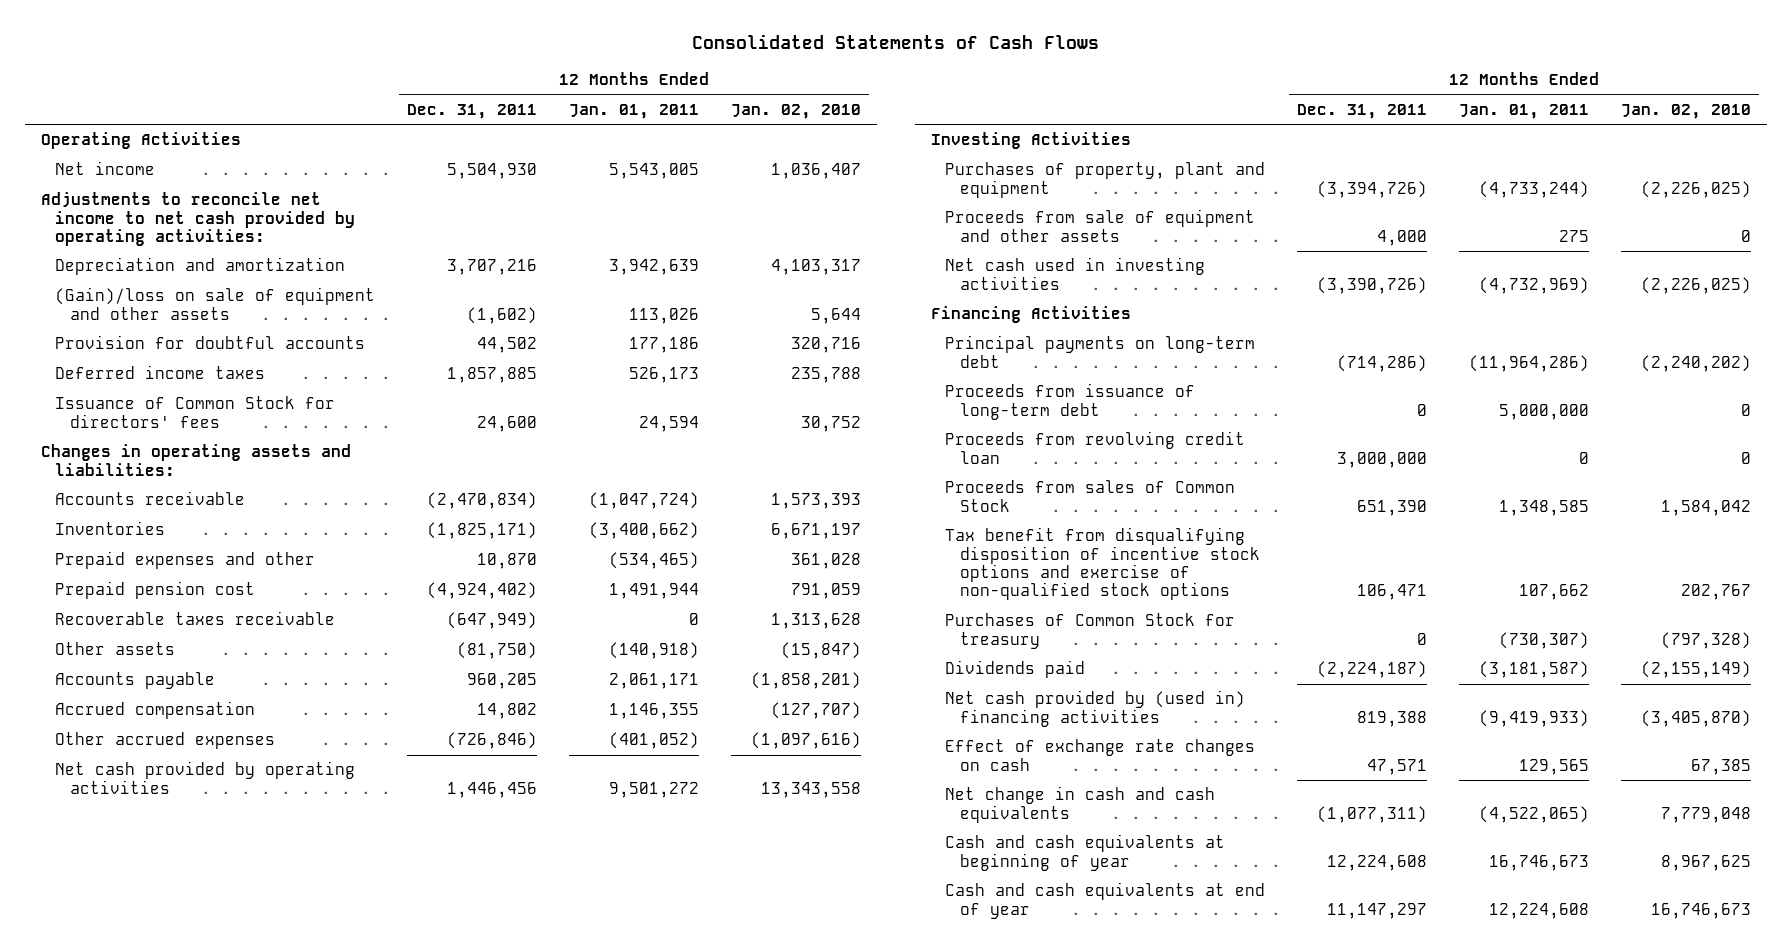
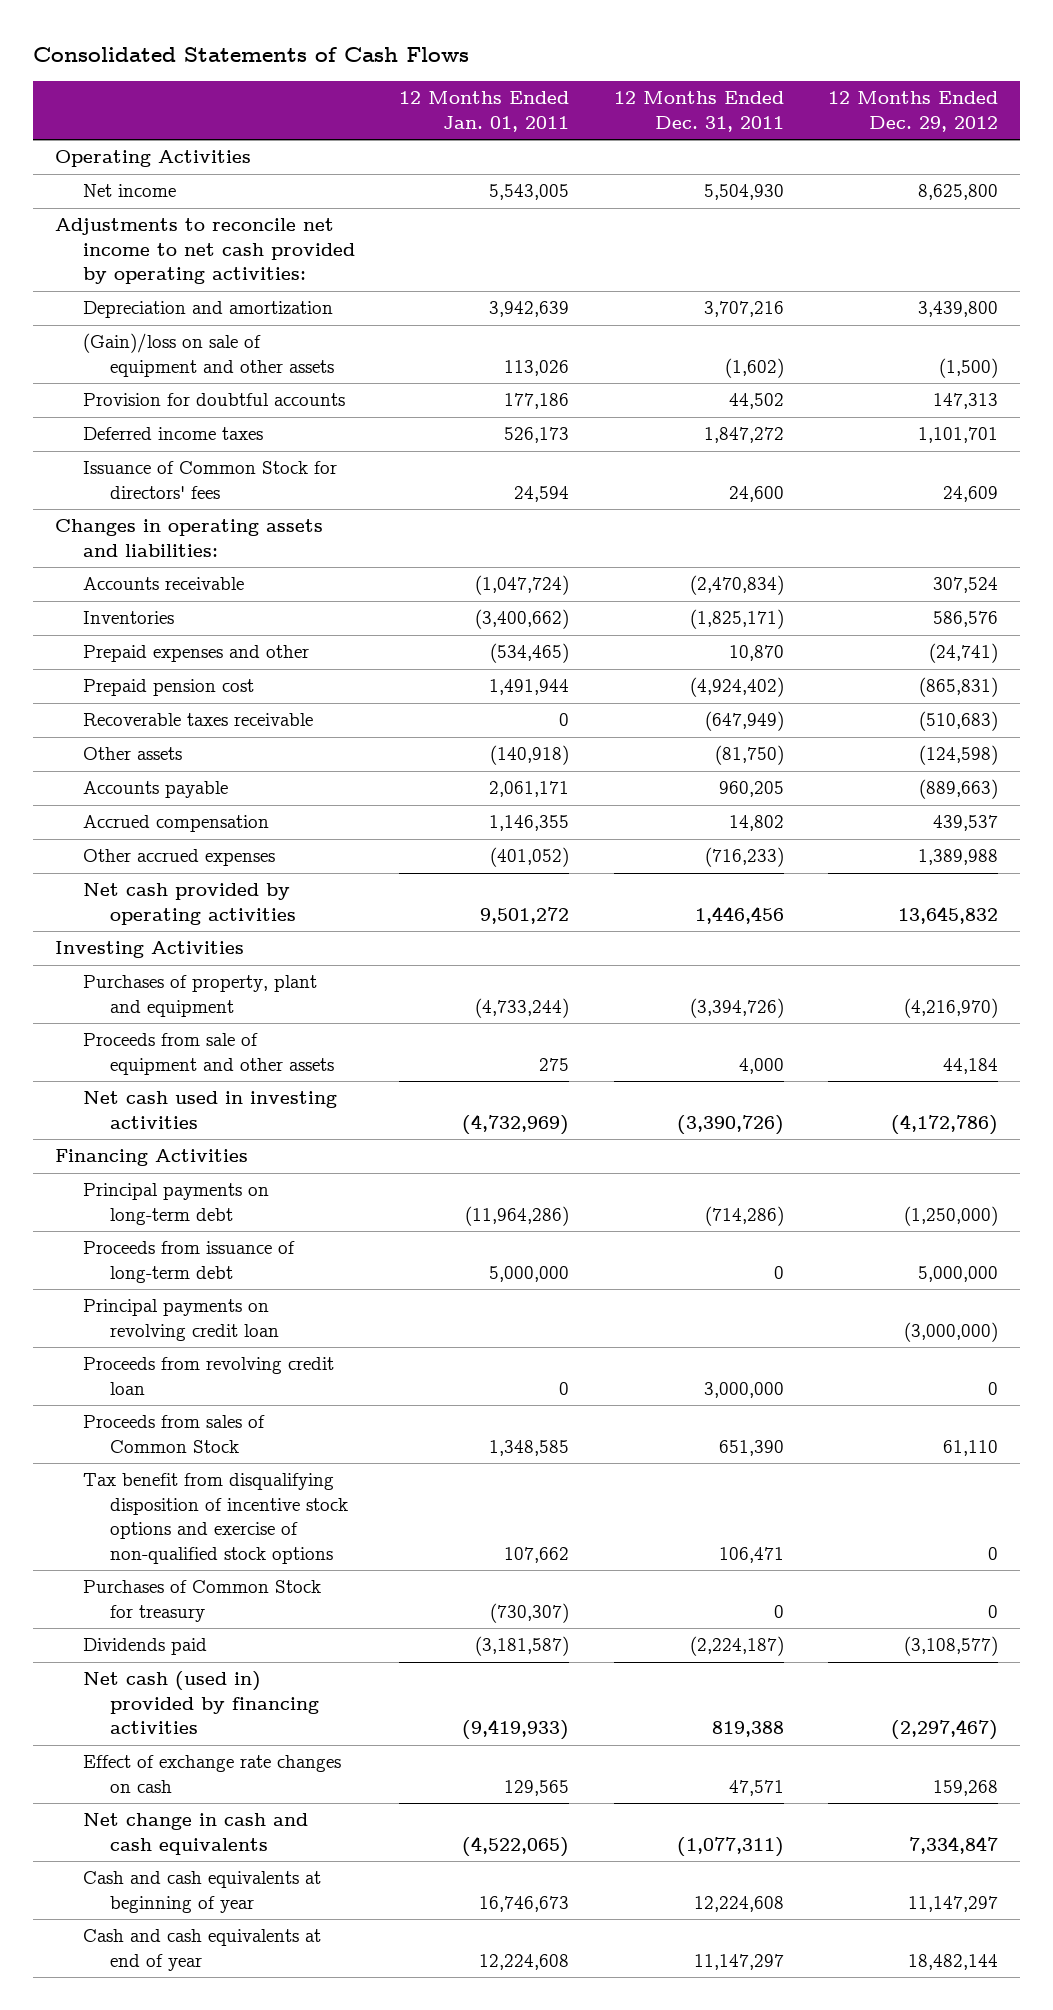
[730,104,861,120] Jan. 02, 2010 -> none
none -> [828,91,999,132] 12 Months Ended Dec. 29, 2012
[447,367,538,384] 1,857,885 -> [703,427,784,444] 1,847,272
[447,732,538,750] (726,846) -> [704,847,784,868] (716,233)
none -> [82,1299,280,1341] Principal payments on revolving credit loan
[945,690,1246,727] Net cash provided by (used in) financing activities -> [82,1671,320,1735] Net cash (used in) provided by financing activities

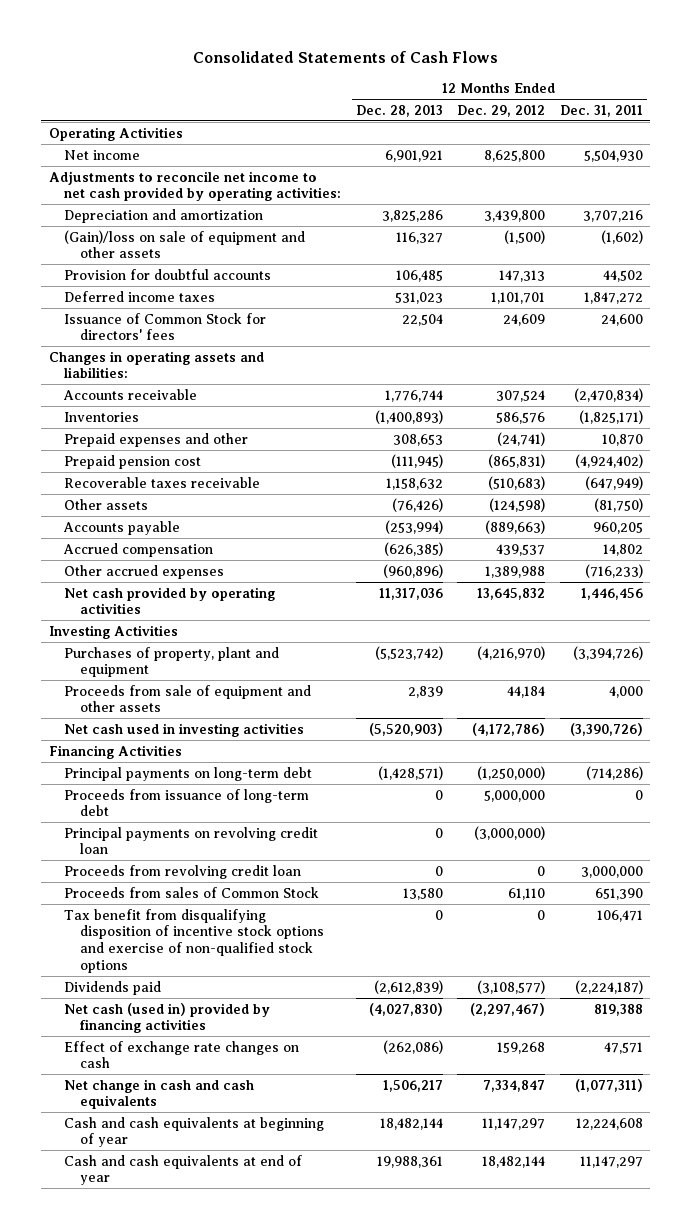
[399,91,570,132] 12 Months Ended Jan. 01, 2011 -> none
none -> [355,104,443,117] Dec. 28, 2013
[82,1580,321,1622] Purchases of Common Stock for treasury -> none

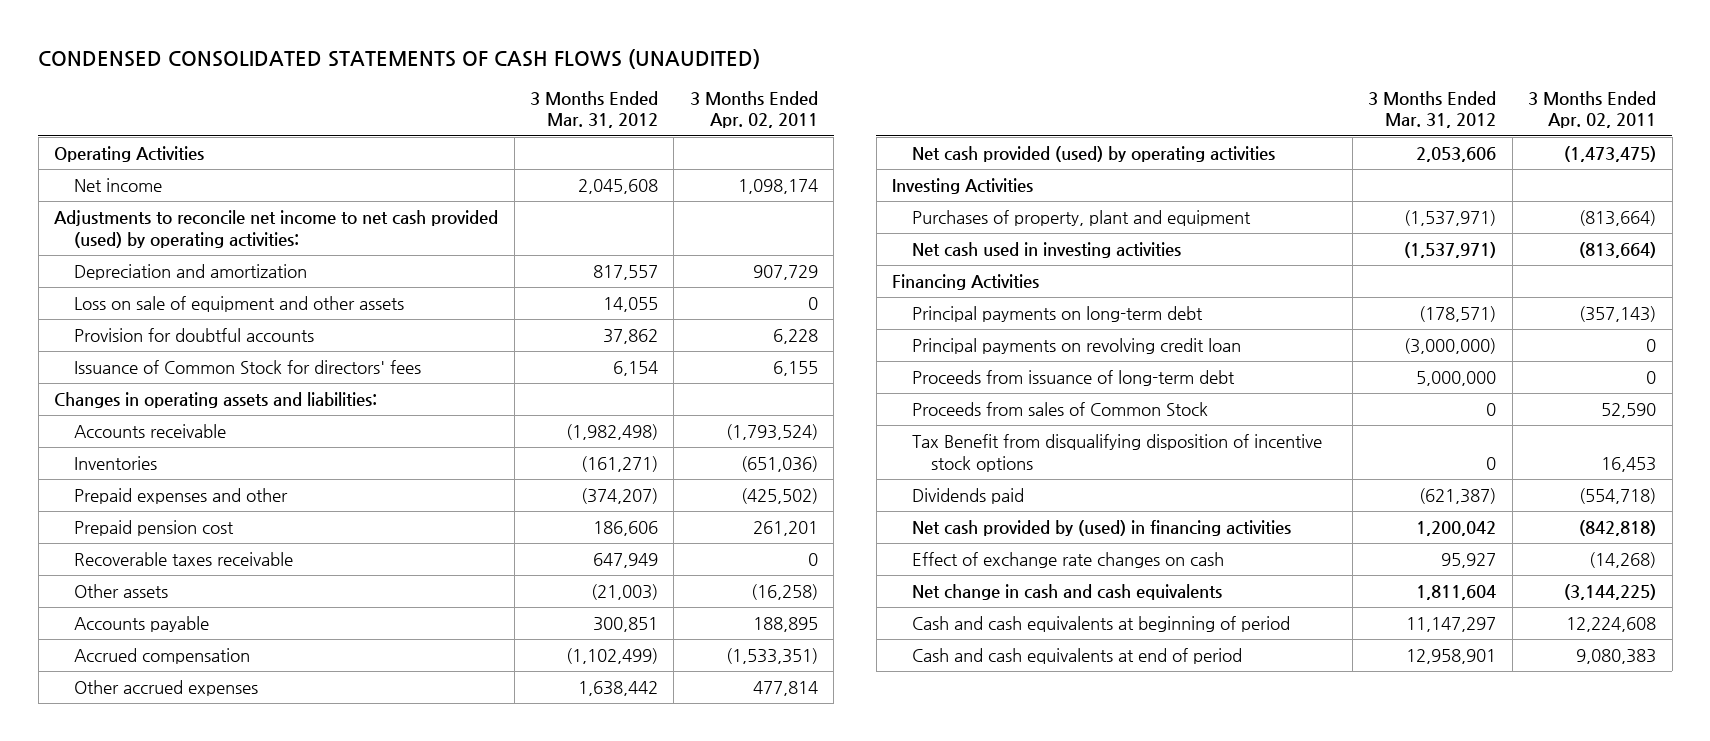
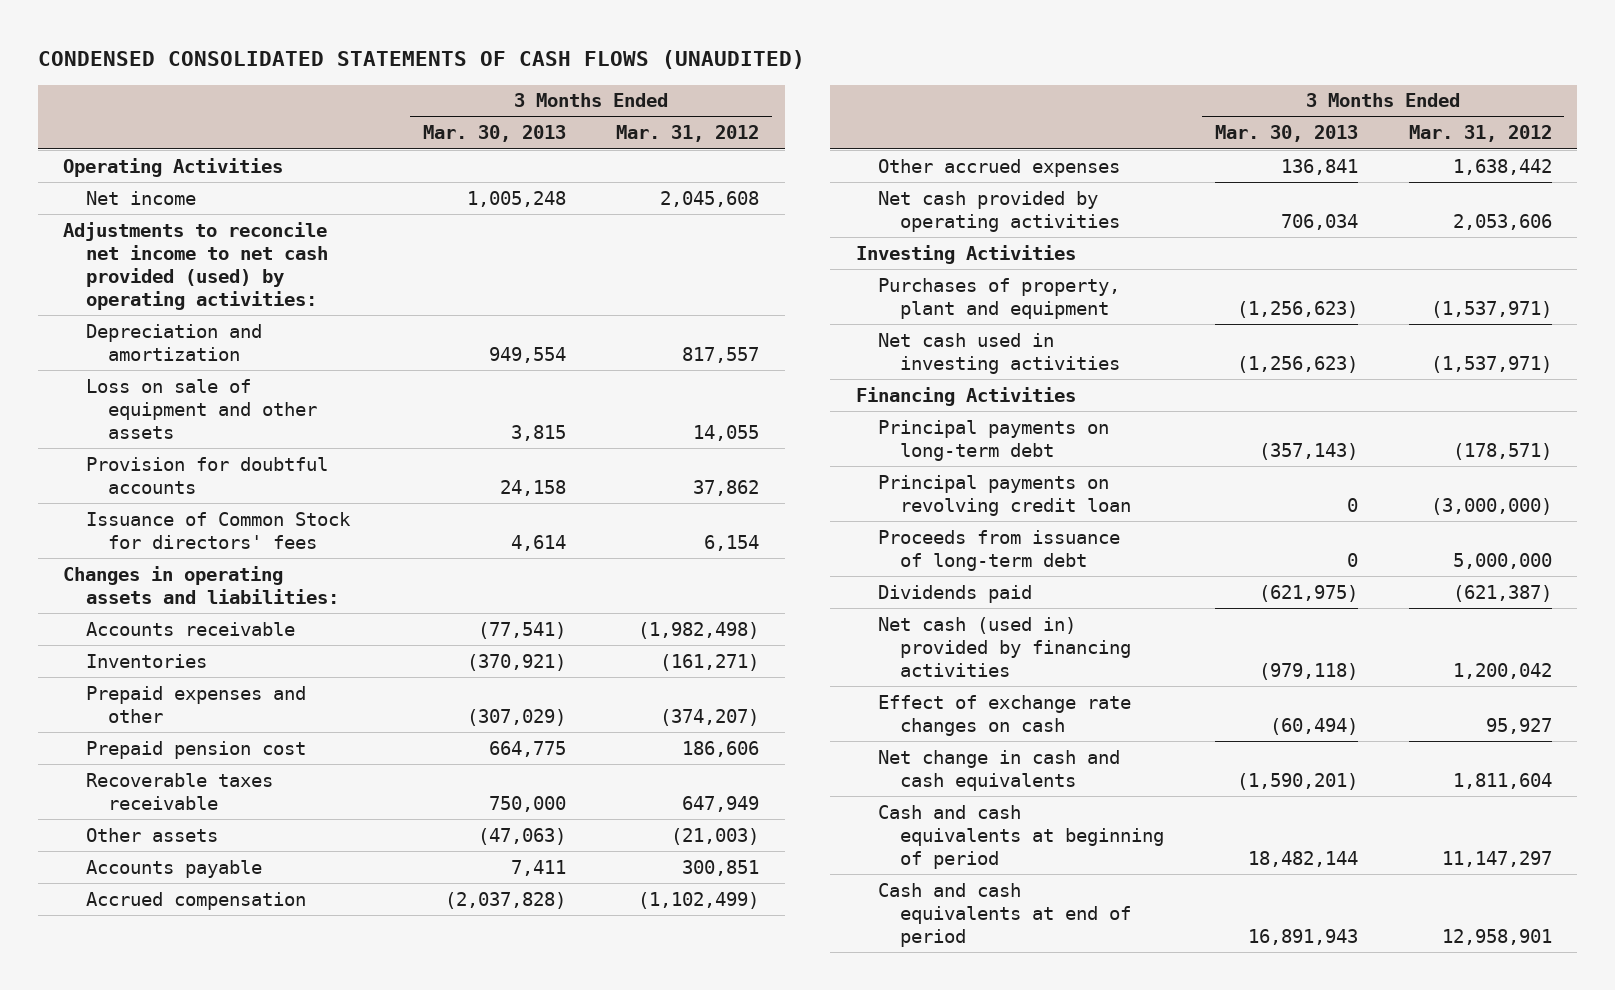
[689,90,818,129] 3 Months Ended Apr. 02, 2011 -> none
none -> [422,125,566,143] Mar. 30, 2013
[911,146,1275,163] Net cash provided (used) by operating activities -> [878,190,1121,232] Net cash provided by operating activities
[911,402,1208,417] Proceeds from sales of Common Stock -> none
[911,434,1322,472] Tax Benefit from disqualifying disposition of incentive stock options -> none
[911,520,1291,537] Net cash provided by (used) in financing activities -> [878,616,1132,677] Net cash (used in) provided by financing activities

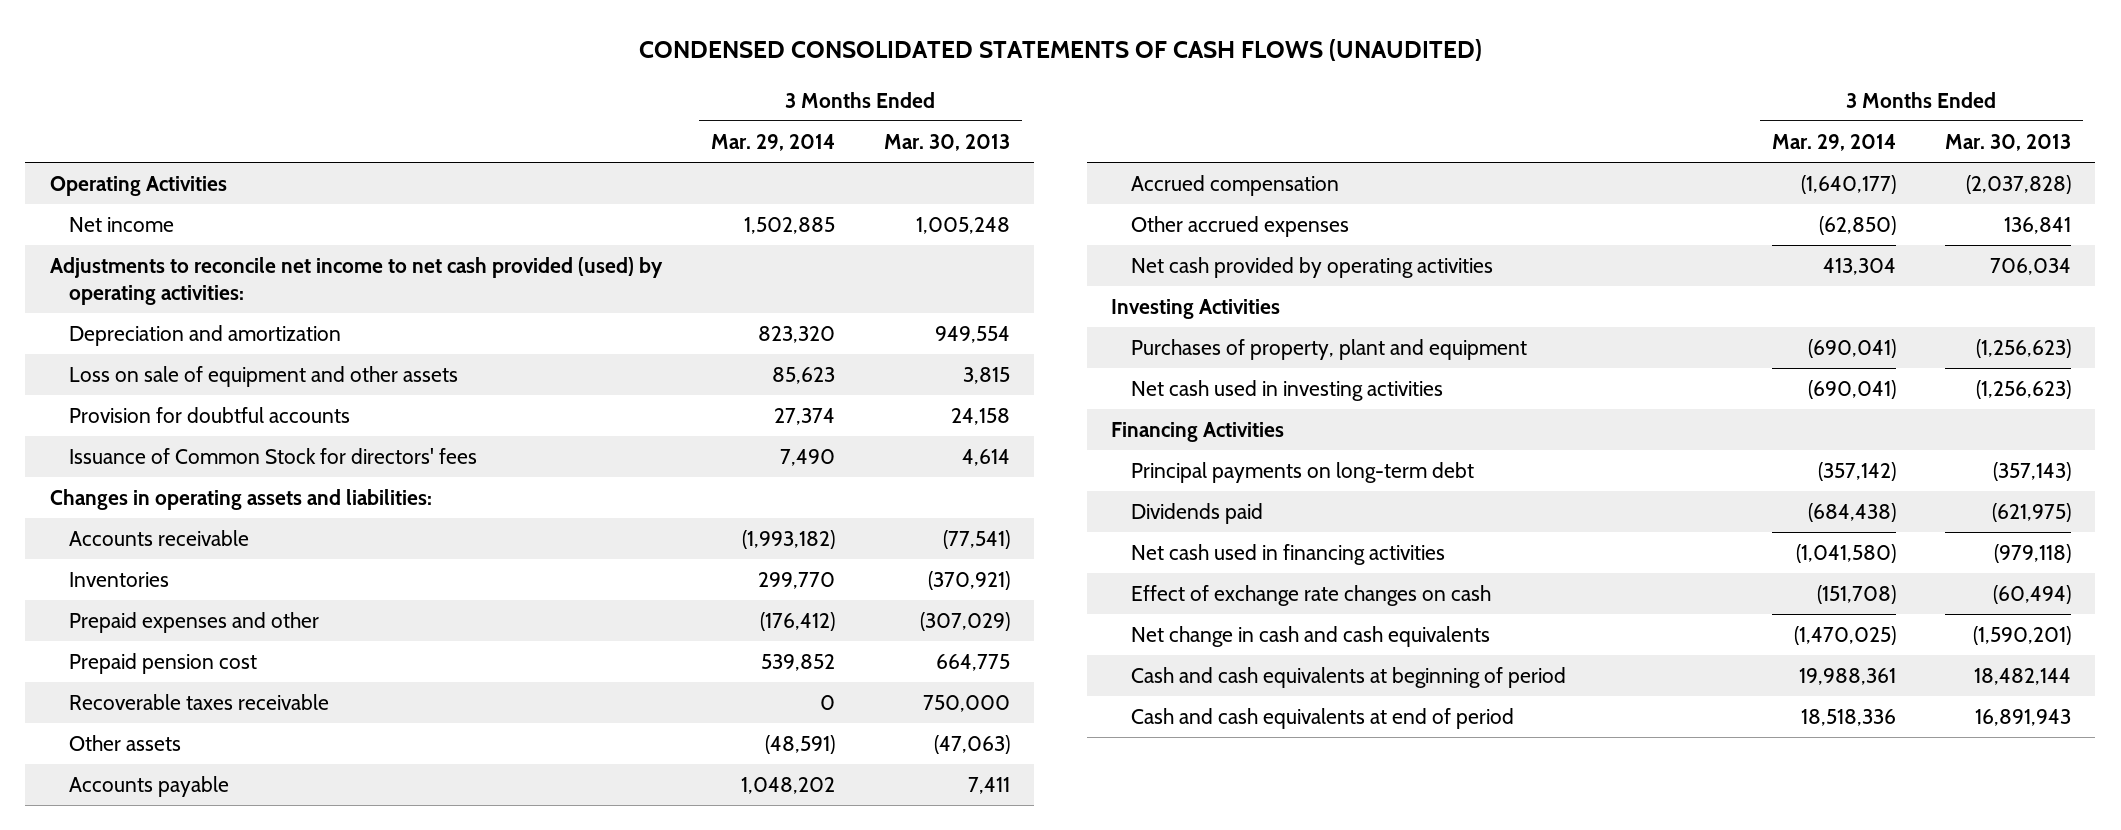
[616,125,760,143] Mar. 31, 2012 -> none
none -> [710,133,835,151] Mar. 29, 2014
[878,474,1132,516] Principal payments on revolving credit loan -> none
[878,529,1121,571] Proceeds from issuance of long-term debt -> none
[878,616,1132,677] Net cash (used in) provided by financing activities -> [1130,544,1445,566] Net cash used in financing activities

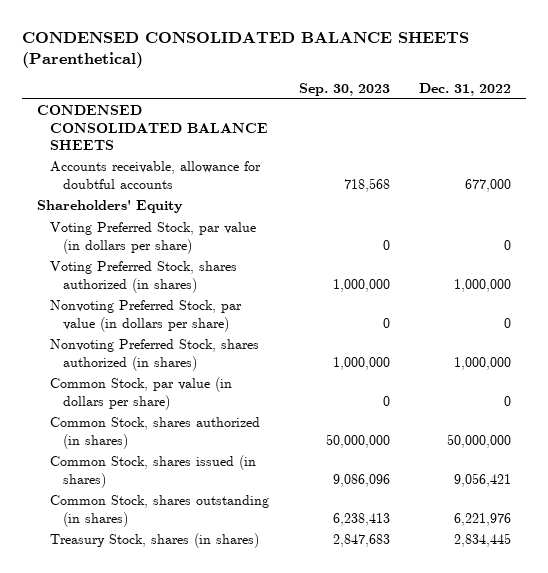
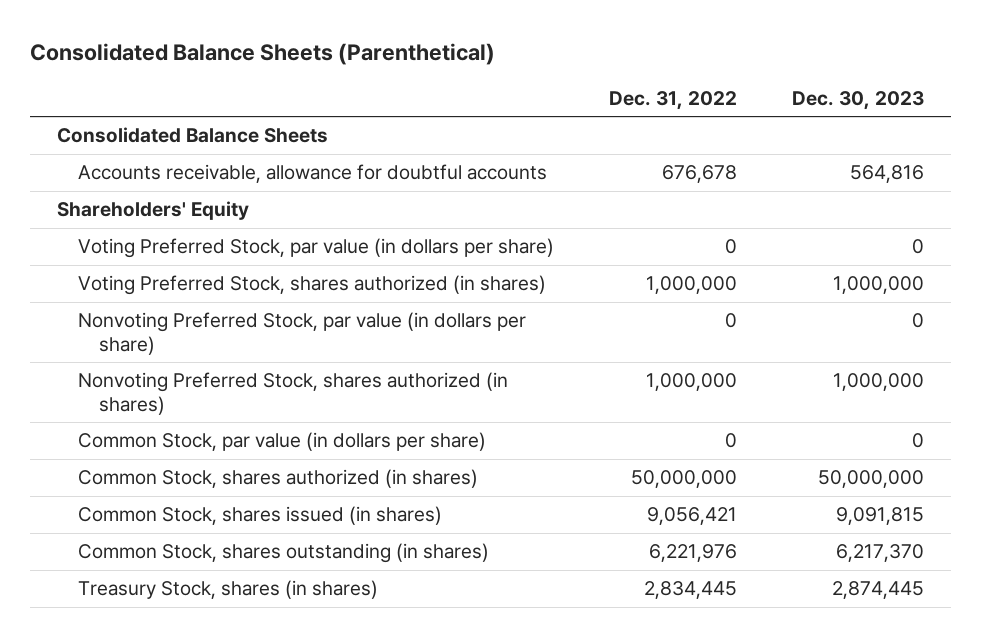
[22,32,470,68] CONDENSED CONSOLIDATED BALANCE SHEETS (Parenthetical) -> [29,42,495,65] Consolidated Balance Sheets (Parenthetical)
[298,82,390,96] Sep. 30, 2023 -> none
none -> [791,90,924,110] Dec. 30, 2023
[37,105,269,150] CONDENSED CONSOLIDATED BALANCE SHEETS -> [57,127,329,144] Consolidated Balance Sheets
[465,178,512,192] 677,000 -> [661,165,737,184] 676,678

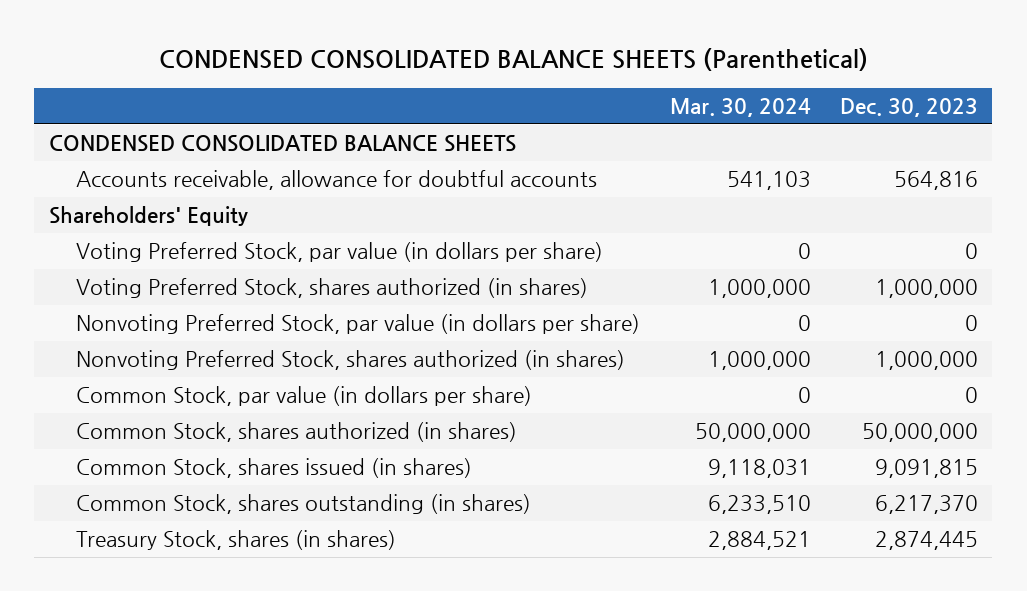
[29,42,495,65] Consolidated Balance Sheets (Parenthetical) -> [159,47,869,71] CONDENSED CONSOLIDATED BALANCE SHEETS (Parenthetical)
[608,90,737,110] Dec. 31, 2022 -> none
none -> [669,97,811,117] Mar. 30, 2024
[57,127,329,144] Consolidated Balance Sheets -> [48,135,516,153] CONDENSED CONSOLIDATED BALANCE SHEETS

